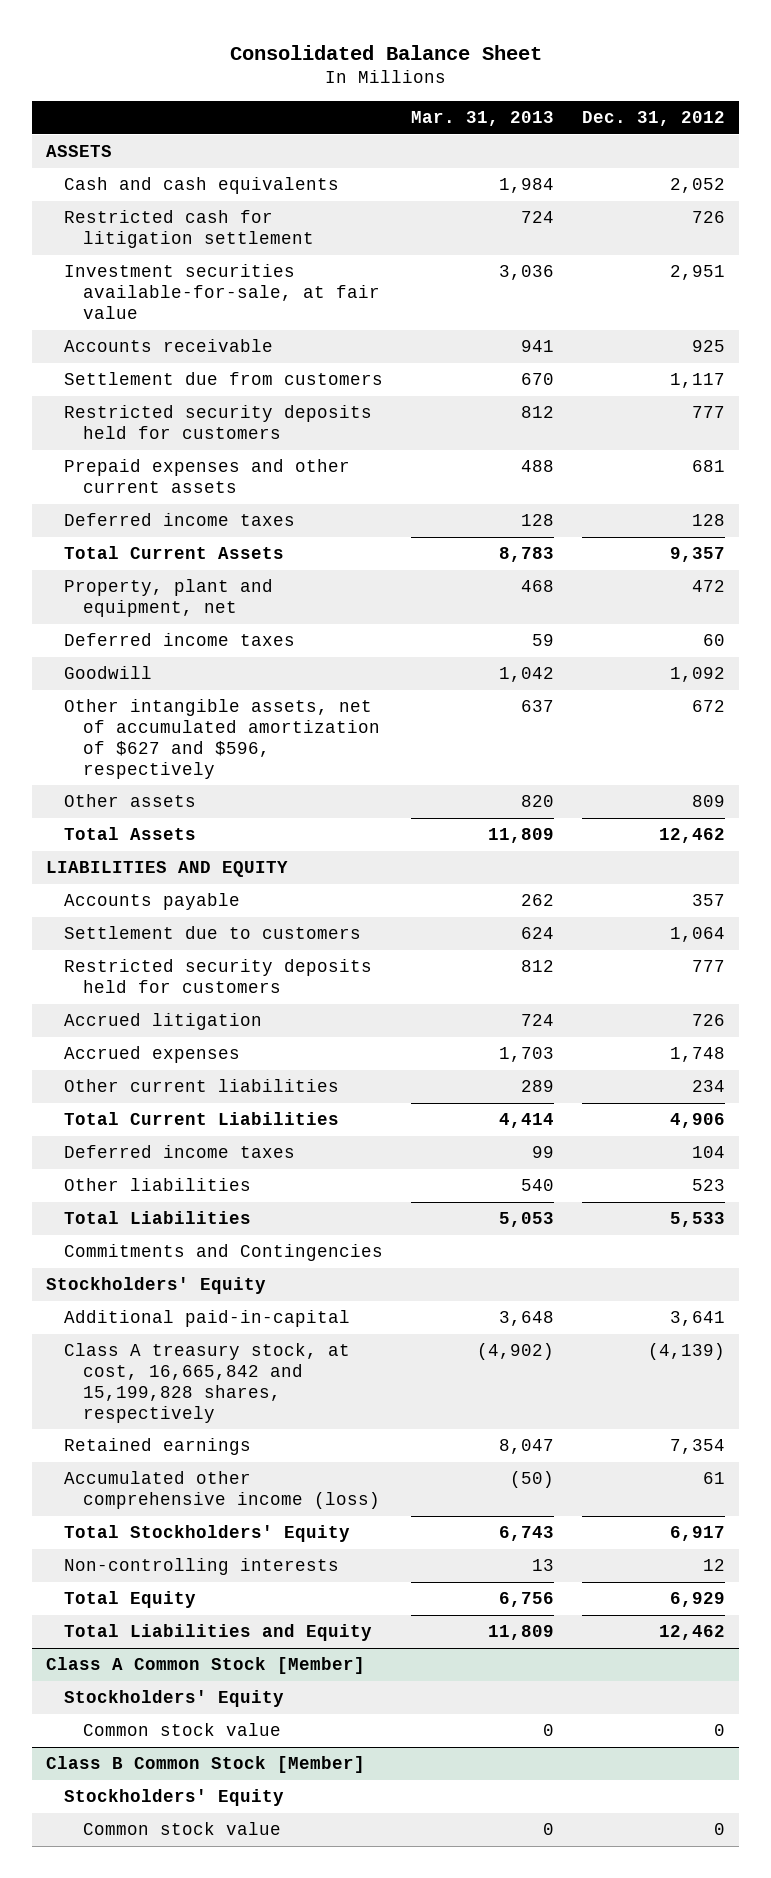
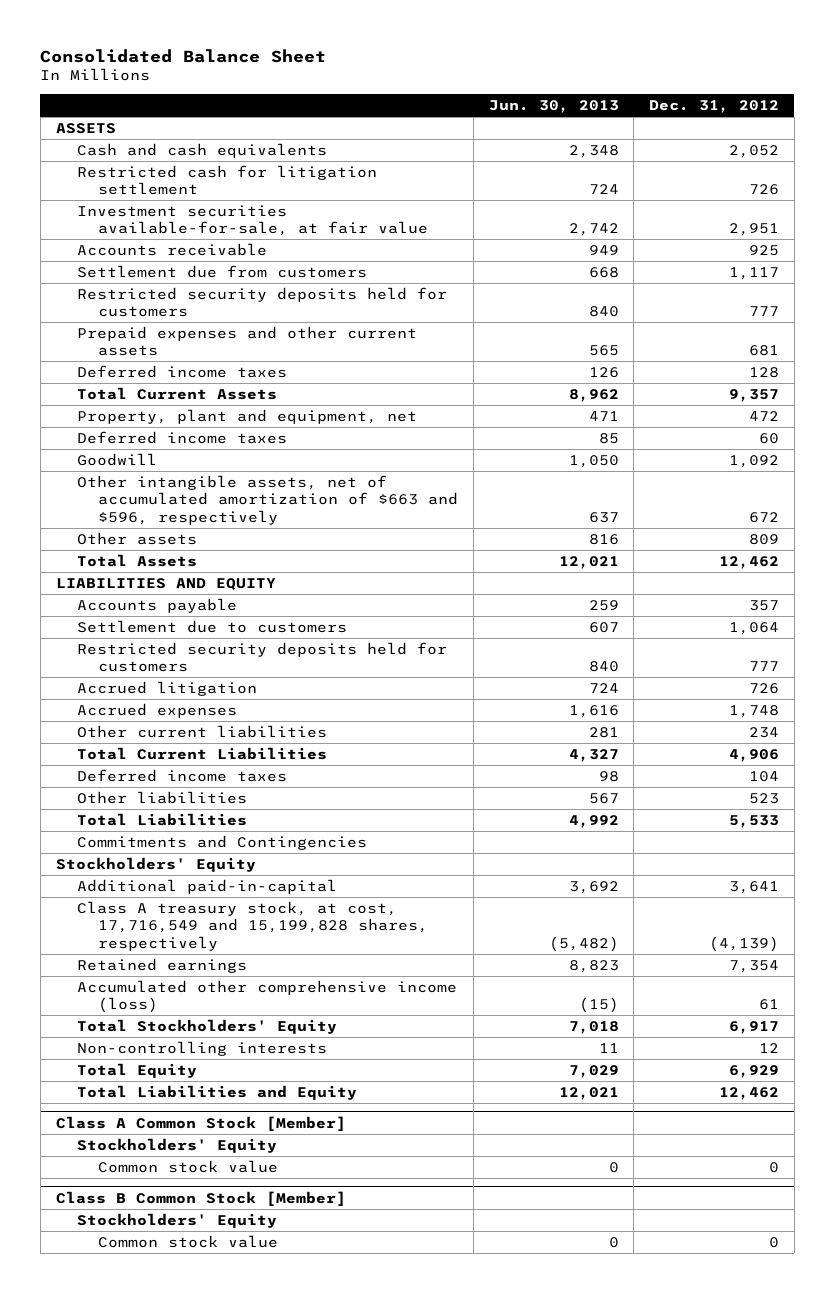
[411,111,555,127] Mar. 31, 2013 -> none
none -> [488,99,619,113] Jun. 30, 2013
[64,699,380,779] Other intangible assets, net of accumulated amortization of $627 and $596, respectively -> [76,474,458,525] Other intangible assets, net of accumulated amortization of $663 and $596, respectively
[64,1343,351,1423] Class A treasury stock, at cost, 16,665,842 and 15,199,828 shares, respectively -> [76,900,428,951] Class A treasury stock, at cost, 17,716,549 and 15,199,828 shares, respectively

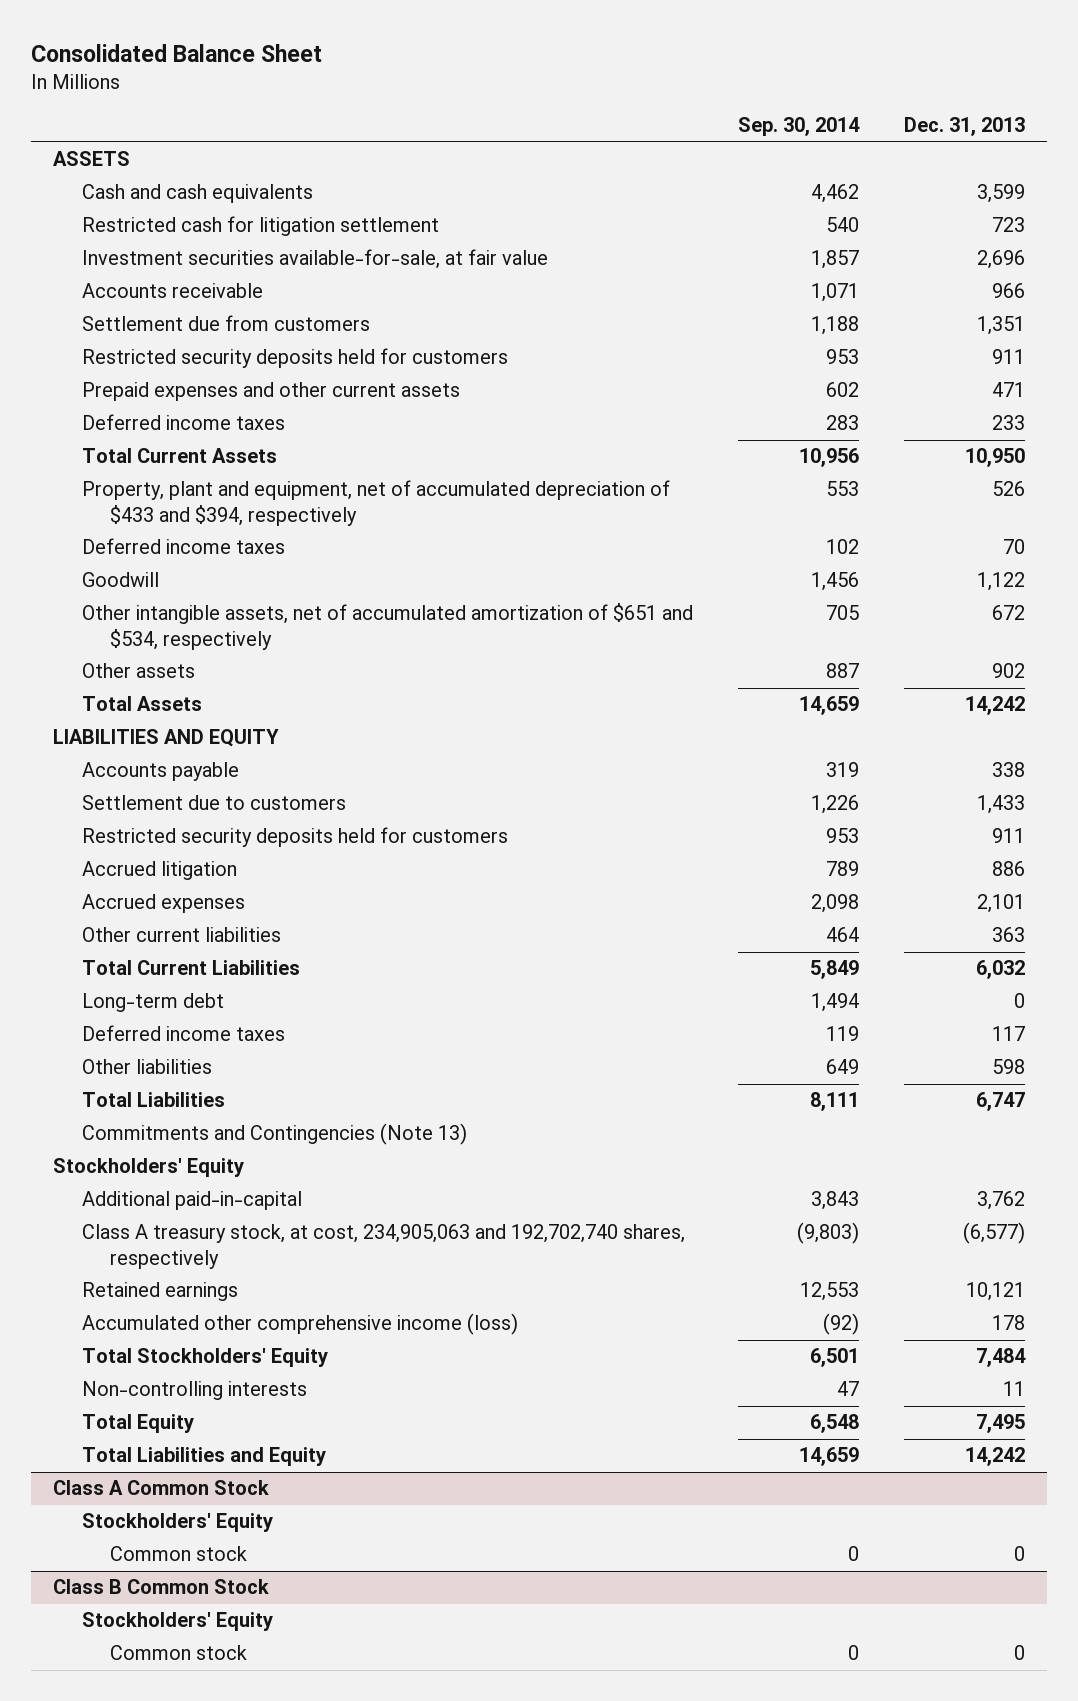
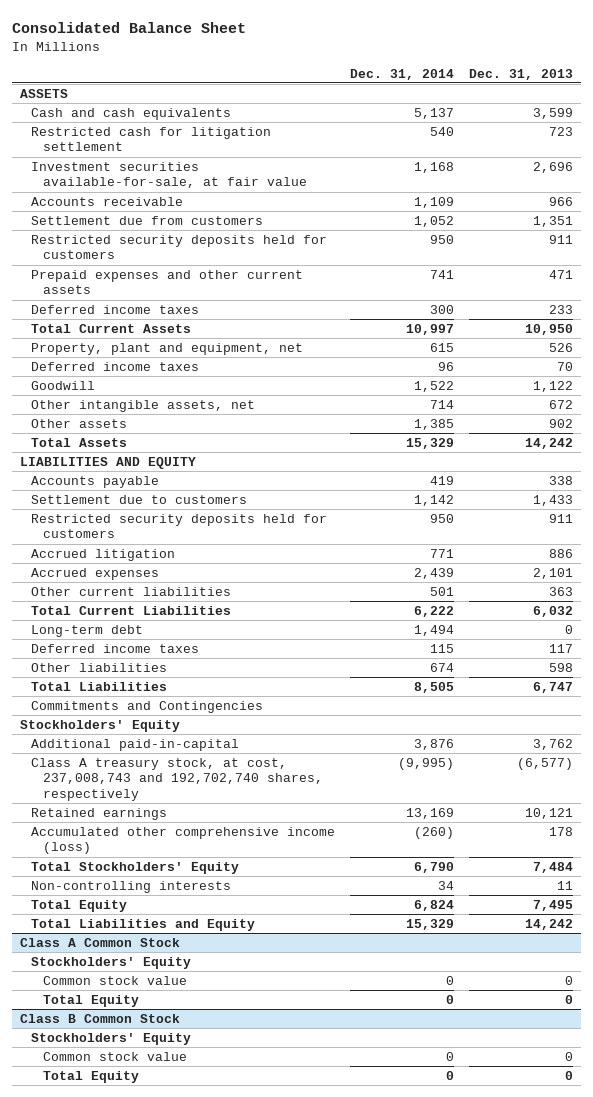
[737,117,860,137] Sep. 30, 2014 -> none
none -> [350,68,455,80] Dec. 31, 2014
[81,480,670,526] Property, plant and equipment, net of accumulated depreciation of $433 and $394, respectively -> [31,342,304,355] Property, plant and equipment, net
[81,603,693,650] Other intangible assets, net of accumulated amortization of $651 and $534, respectively -> [31,399,256,412] Other intangible assets, net
[81,1123,467,1146] Commitments and Contingencies (Note 13) -> [31,700,264,713] Commitments and Contingencies
[81,1224,685,1269] Class A treasury stock, at cost, 234,905,063 and 192,702,740 shares, respectively -> [31,757,323,802] Class A treasury stock, at cost, 237,008,743 and 192,702,740 shares, respectively
[110,1546,248,1562] Common stock -> [42,975,187,985] Common stock value
none -> [42,994,139,1007] Total Equity
[110,1645,248,1661] Common stock -> [42,1051,187,1061] Common stock value
none -> [42,1070,139,1083] Total Equity

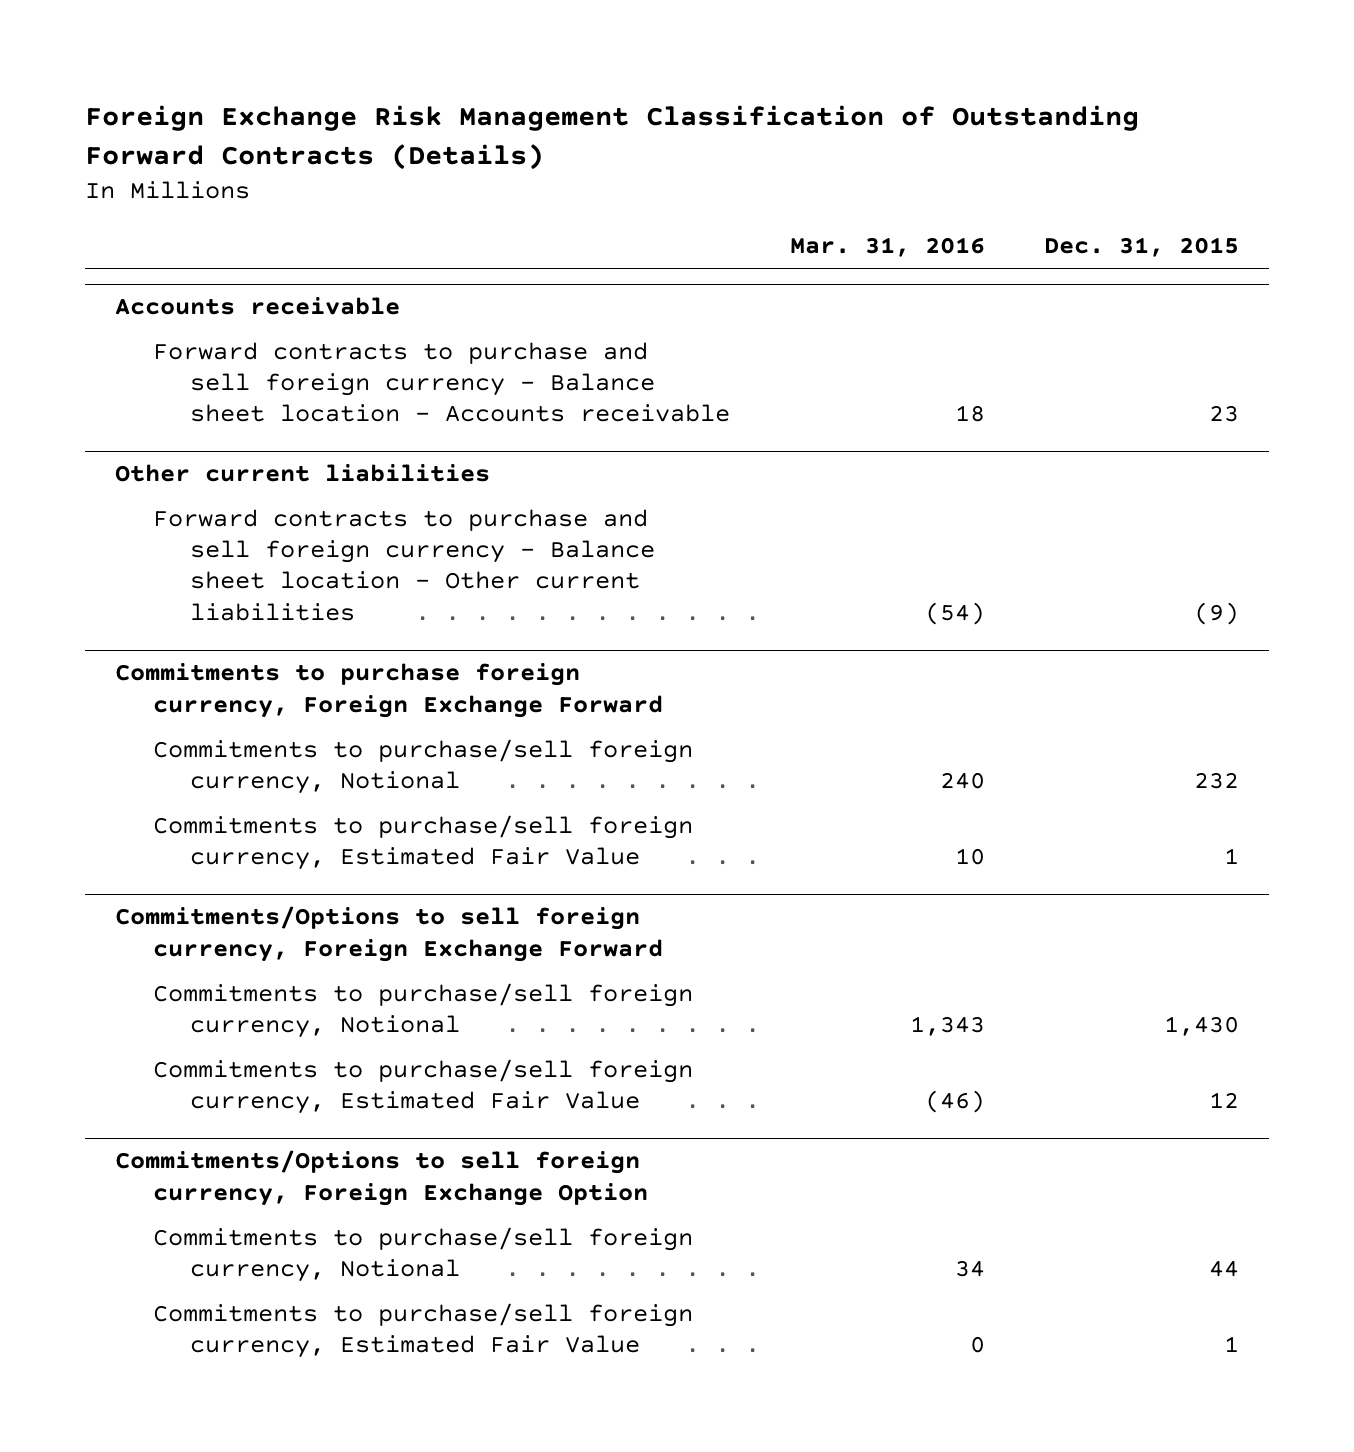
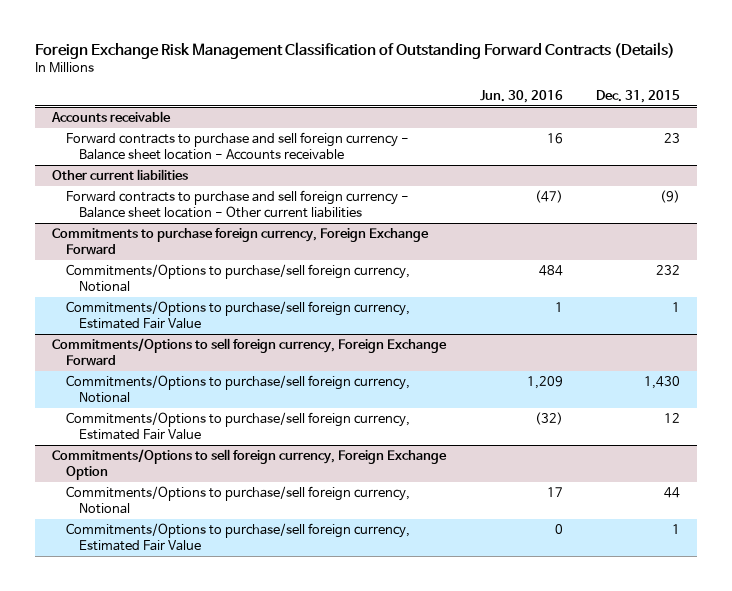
[789,237,985,258] Mar. 31, 2016 -> none
none -> [479,89,563,103] Jun. 30, 2016
[152,738,693,795] Commitments to purchase/sell foreign currency, Notional -> [65,264,410,292] Commitments/Options to purchase/sell foreign currency, Notional
[152,814,693,871] Commitments to purchase/sell foreign currency, Estimated Fair Value -> [65,301,410,329] Commitments/Options to purchase/sell foreign currency, Estimated Fair Value
[152,982,693,1039] Commitments to purchase/sell foreign currency, Notional -> [65,375,410,403] Commitments/Options to purchase/sell foreign currency, Notional
[152,1058,693,1115] Commitments to purchase/sell foreign currency, Estimated Fair Value -> [65,412,410,440] Commitments/Options to purchase/sell foreign currency, Estimated Fair Value
[152,1226,693,1283] Commitments to purchase/sell foreign currency, Notional -> [65,486,410,514] Commitments/Options to purchase/sell foreign currency, Notional
[152,1302,693,1359] Commitments to purchase/sell foreign currency, Estimated Fair Value -> [65,523,410,551] Commitments/Options to purchase/sell foreign currency, Estimated Fair Value

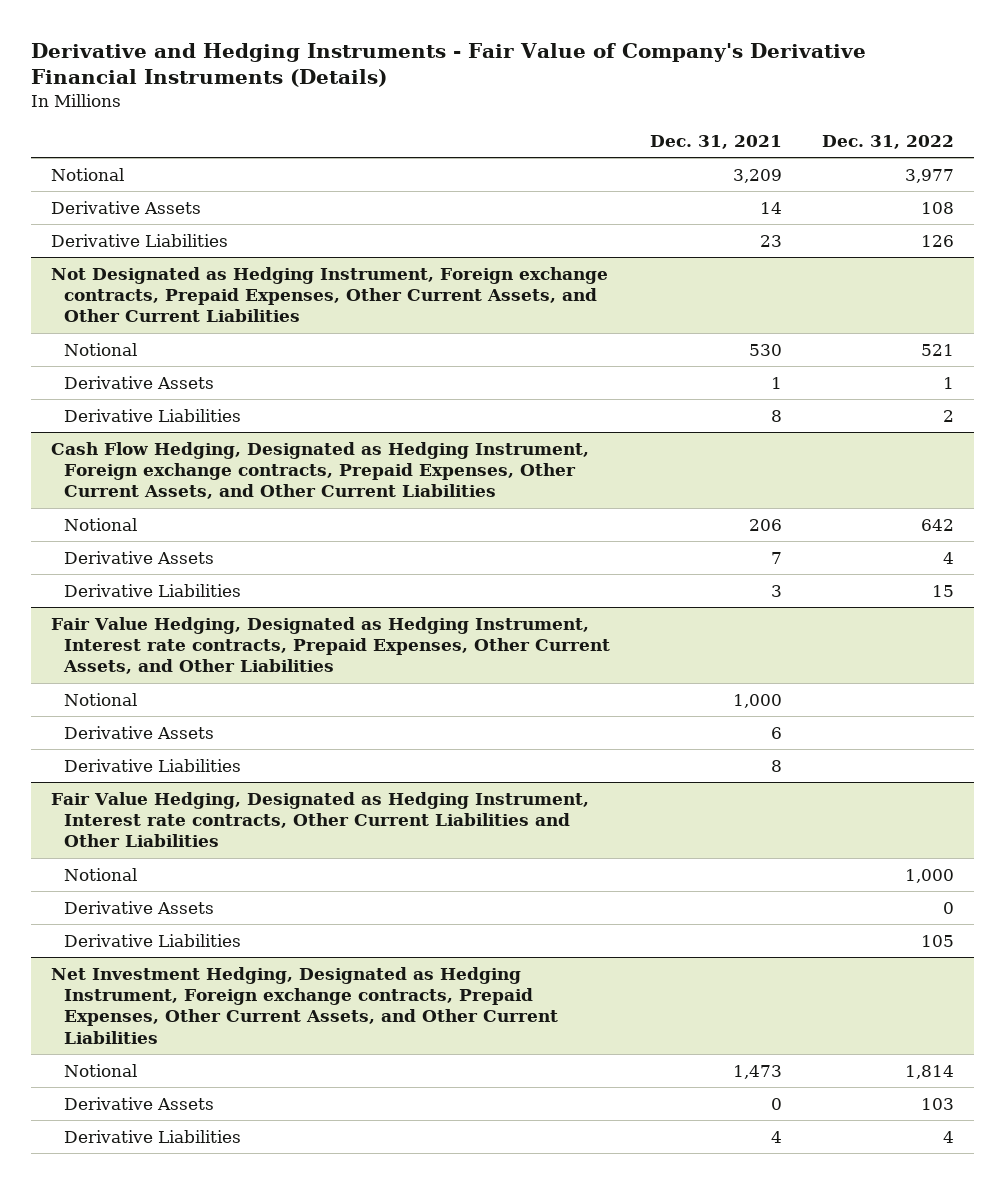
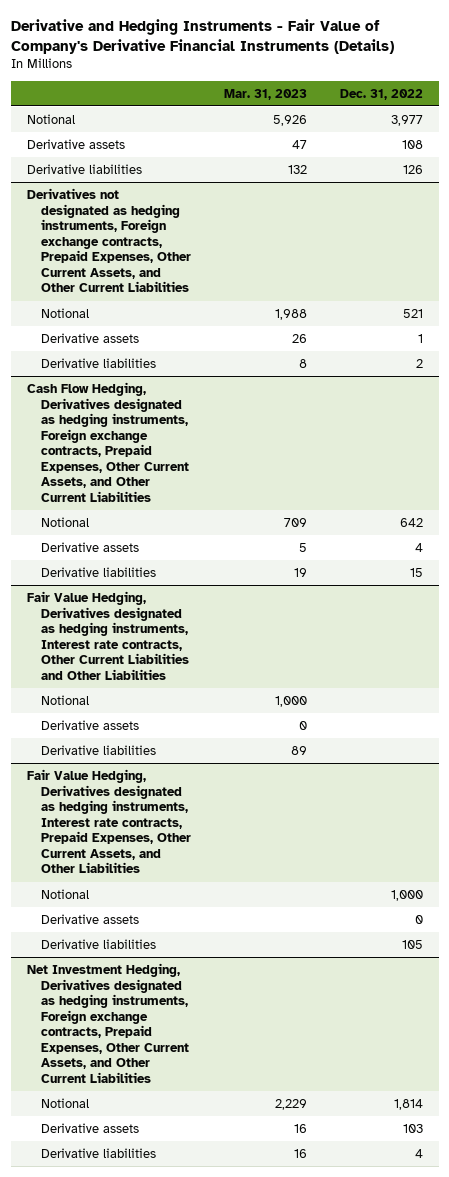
[650,135,783,150] Dec. 31, 2021 -> none
none -> [223,88,307,100] Mar. 31, 2023
[51,200,202,214] Derivative Assets -> [26,138,125,149] Derivative assets
[51,233,229,247] Derivative Liabilities -> [26,163,142,174] Derivative liabilities
[51,266,609,323] Not Designated as Hedging Instrument, Foreign exchange contracts, Prepaid Expenses, Other Current Assets, and Other Current Liabilities -> [26,187,192,293] Derivatives not designated as hedging instruments, Foreign exchange contracts, Prepaid Expenses, Other Current Assets, and Other Current Liabilities
[64,375,215,389] Derivative Assets -> [41,332,140,343] Derivative assets
[64,408,242,422] Derivative Liabilities -> [41,357,157,368] Derivative liabilities
[51,441,590,500] Cash Flow Hedging, Designated as Hedging Instrument, Foreign exchange contracts, Prepaid Expenses, Other Current Assets, and Other Current Liabilities -> [26,381,190,502] Cash Flow Hedging, Derivatives designated as hedging instruments, Foreign exchange contracts, Prepaid Expenses, Other Current Assets, and Other Current Liabilities
[64,550,215,564] Derivative Assets -> [41,541,140,552] Derivative assets
[64,583,242,597] Derivative Liabilities -> [41,566,157,577] Derivative liabilities
[51,616,611,675] Fair Value Hedging, Designated as Hedging Instrument, Interest rate contracts, Prepaid Expenses, Other Current Assets, and Other Liabilities -> [26,590,190,680] Fair Value Hedging, Derivatives designated as hedging instruments, Interest rate contracts, Other Current Liabilities and Other Liabilities
[64,725,215,739] Derivative Assets -> [41,719,140,730] Derivative assets
[64,758,242,772] Derivative Liabilities -> [41,744,157,755] Derivative liabilities
[51,791,590,848] Fair Value Hedging, Designated as Hedging Instrument, Interest rate contracts, Other Current Liabilities and Other Liabilities -> [26,768,192,874] Fair Value Hedging, Derivatives designated as hedging instruments, Interest rate contracts, Prepaid Expenses, Other Current Assets, and Other Liabilities
[64,900,215,914] Derivative Assets -> [41,913,140,924] Derivative assets
[64,933,242,947] Derivative Liabilities -> [41,938,157,949] Derivative liabilities
[51,966,559,1044] Net Investment Hedging, Designated as Hedging Instrument, Foreign exchange contracts, Prepaid Expenses, Other Current Assets, and Other Current Liabilities -> [26,962,190,1083] Net Investment Hedging, Derivatives designated as hedging instruments, Foreign exchange contracts, Prepaid Expenses, Other Current Assets, and Other Current Liabilities
[64,1096,215,1110] Derivative Assets -> [41,1122,140,1133] Derivative assets
[64,1129,242,1143] Derivative Liabilities -> [41,1147,157,1158] Derivative liabilities

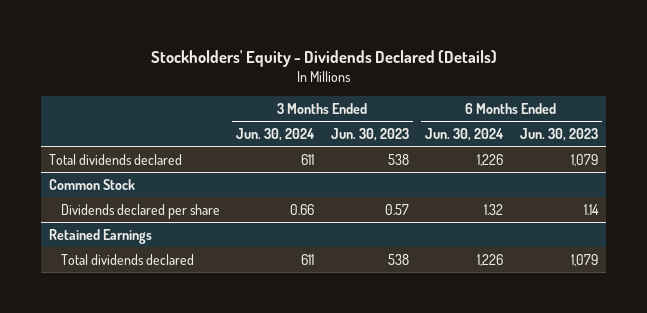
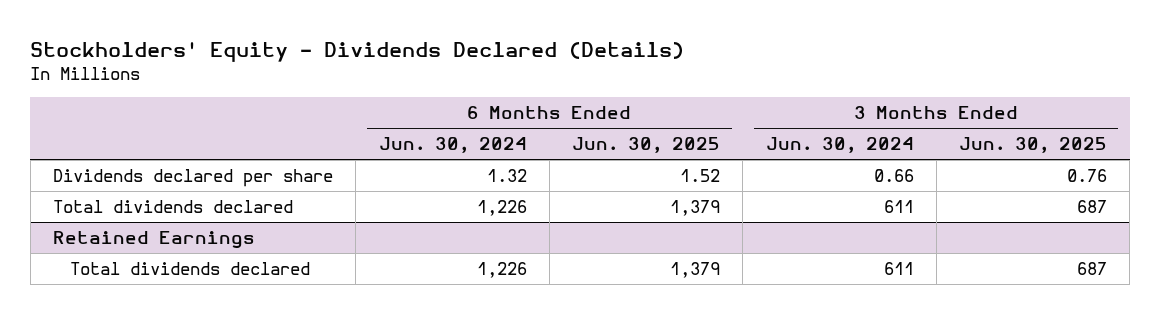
[330,127,409,141] Jun. 30, 2023 -> none
[519,127,598,141] Jun. 30, 2023 -> none
none -> [572,137,721,154] Jun. 30, 2025
none -> [959,137,1108,154] Jun. 30, 2025
[49,178,136,190] Common Stock -> none
[49,153,183,165] Total dividends declared -> [53,200,294,214] Total dividends declared

